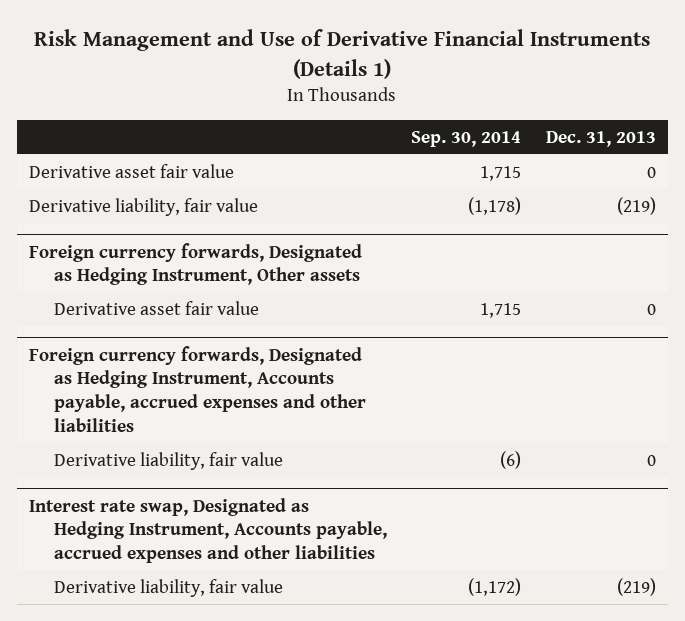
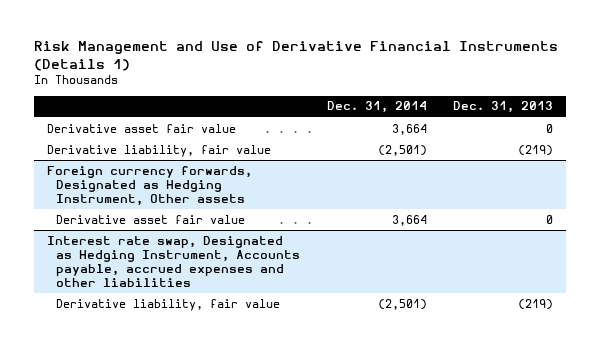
[411,130,522,147] Sep. 30, 2014 -> none
none -> [326,101,427,114] Dec. 31, 2014
[29,345,367,432] Foreign currency forwards, Designated as Hedging Instrument, Accounts payable, accrued expenses and other liabilities -> none
[54,451,284,470] Derivative liability, fair value -> none

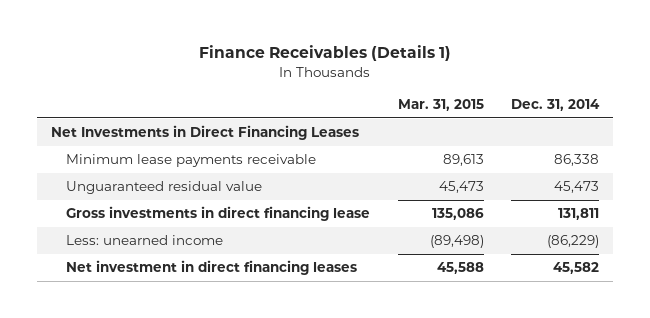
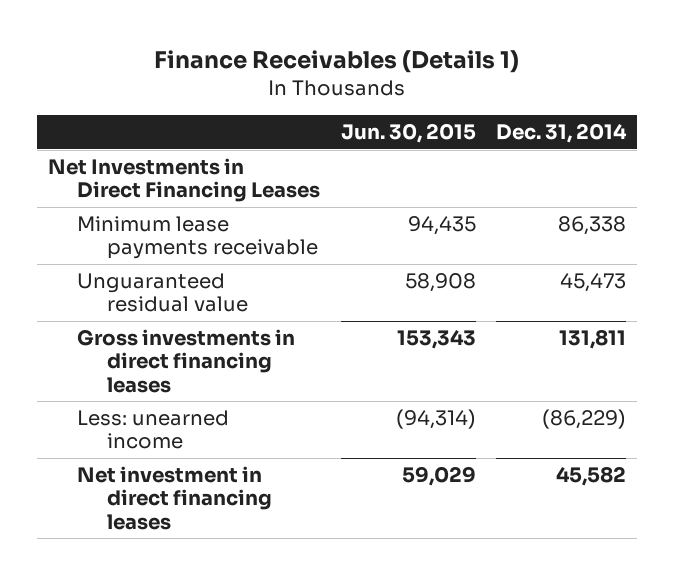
[397,98,484,111] Mar. 31, 2015 -> none
none -> [340,123,476,144] Jun. 30, 2015
[66,206,371,222] Gross investments in direct financing lease -> [77,329,296,393] Gross investments in direct financing leases

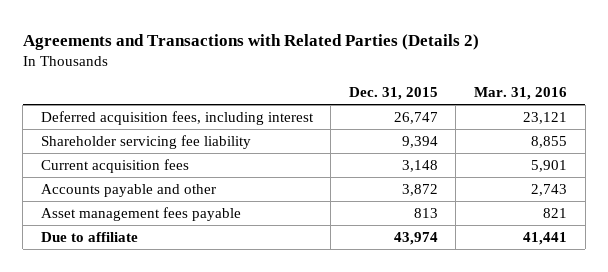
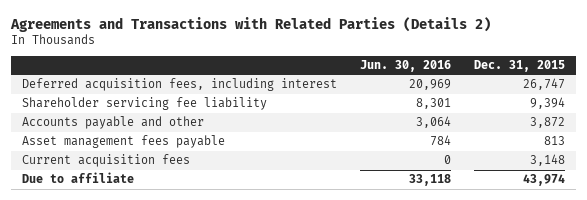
[474,87,568,101] Mar. 31, 2016 -> none
none -> [360,60,452,73] Jun. 30, 2016
[40,158,189,173] Current acquisition fees -> [22,154,191,168] Current acquisition fees

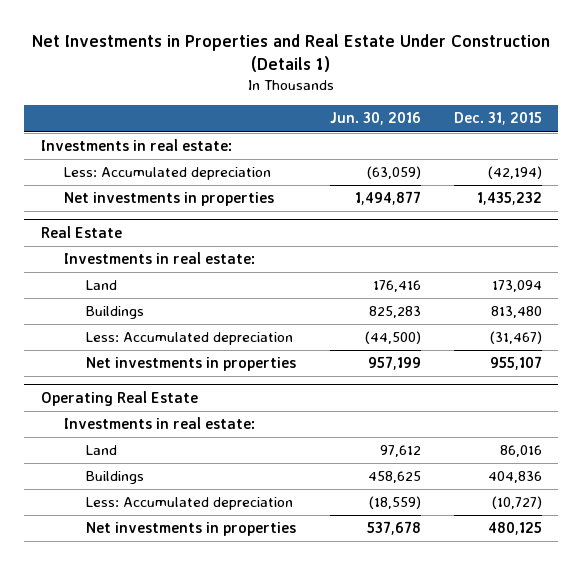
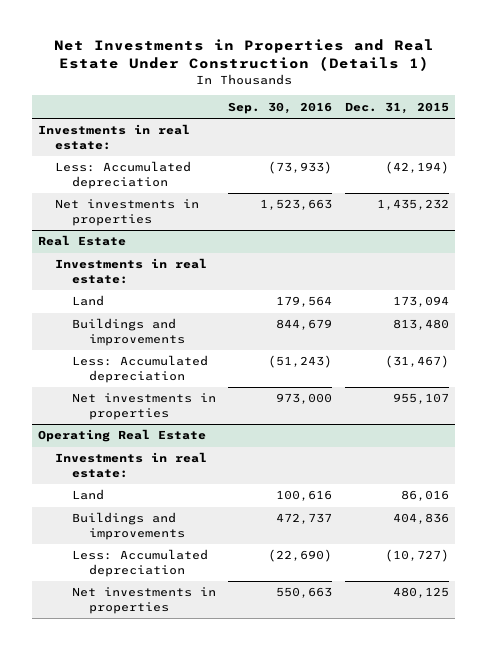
[329,112,421,126] Jun. 30, 2016 -> none
none -> [228,101,333,114] Sep. 30, 2016
[86,306,145,320] Buildings -> [71,318,185,346] Buildings and improvements
[86,471,145,485] Buildings -> [71,512,185,540] Buildings and improvements

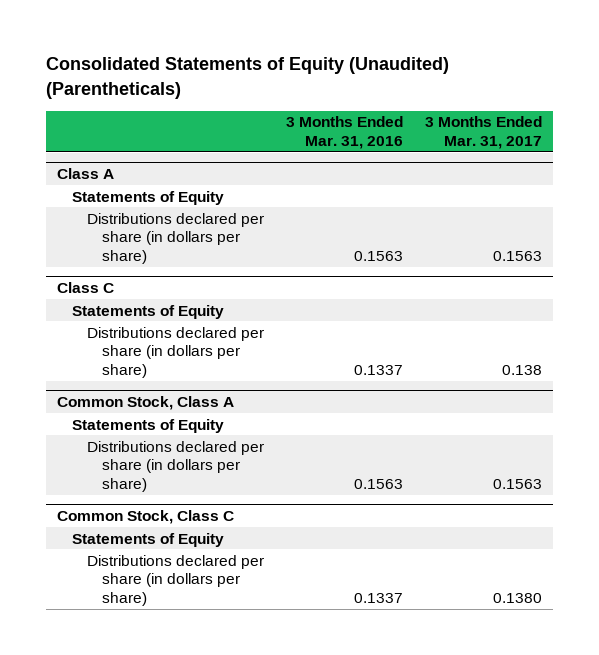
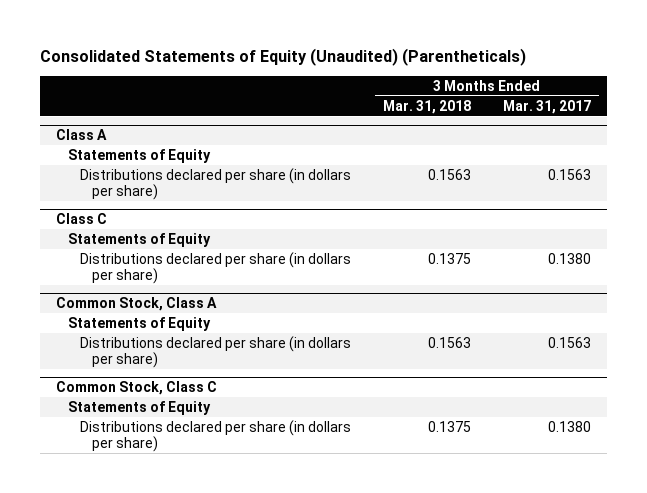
[286,116,404,149] 3 Months Ended Mar. 31, 2016 -> none
none -> [383,99,472,114] Mar. 31, 2018
[502,364,543,375] 0.138 -> [548,252,592,264] 0.1380

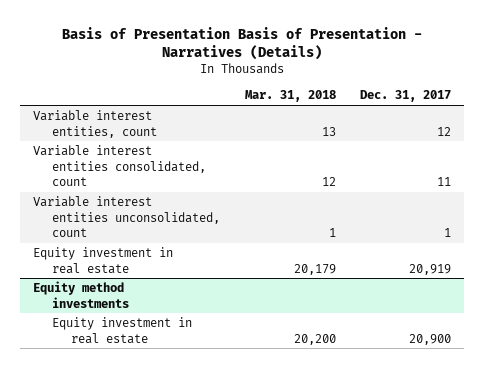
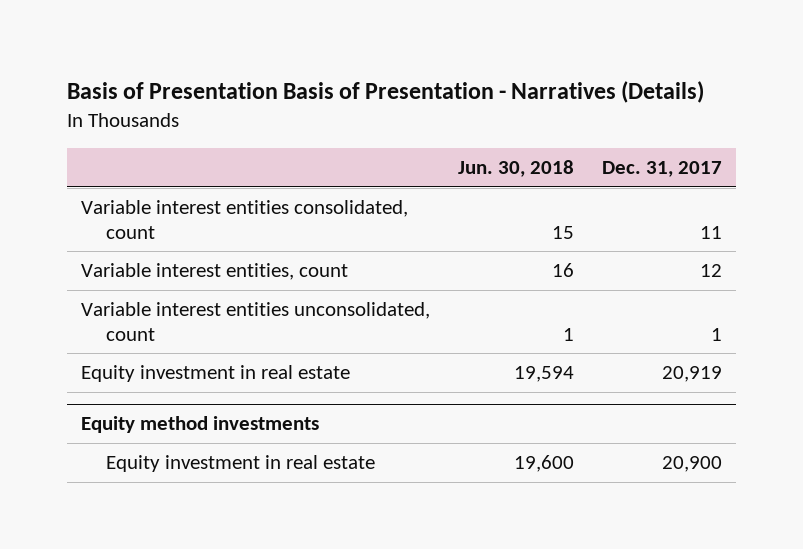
[244,90,336,103] Mar. 31, 2018 -> none
none -> [458,160,575,178] Jun. 30, 2018
[32,110,157,138] Variable interest entities, count -> [81,263,349,281] Variable interest entities, count

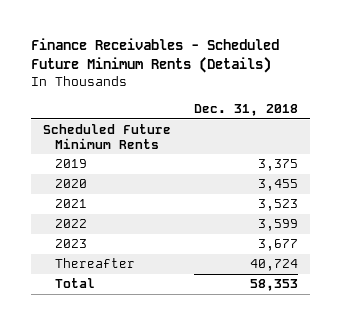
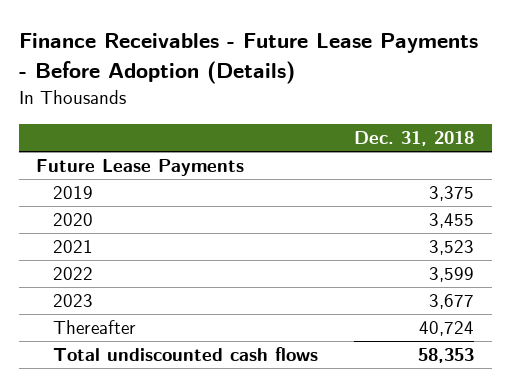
[31,38,280,74] Finance Receivables - Scheduled Future Minimum Rents (Details) -> [18,33,478,85] Finance Receivables - Future Lease Payments - Before Adoption (Details)
[42,124,171,149] Scheduled Future Minimum Rents -> [36,159,245,177] Future Lease Payments
[55,278,96,289] Total -> [53,347,319,362] Total undiscounted cash flows

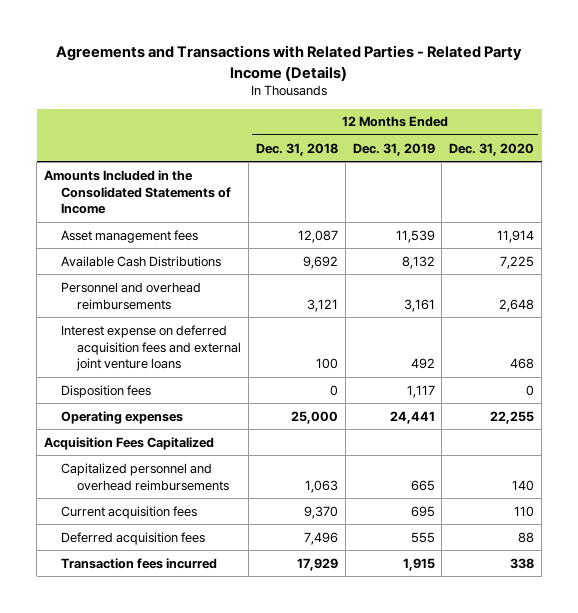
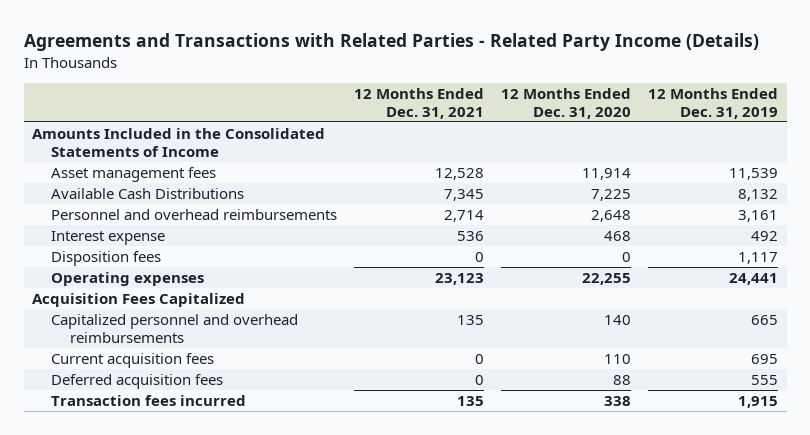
[255,142,338,156] Dec. 31, 2018 -> none
none -> [354,87,485,119] 12 Months Ended Dec. 31, 2021
[60,324,242,372] Interest expense on deferred acquisition fees and external joint venture loans -> [50,231,165,246] Interest expense

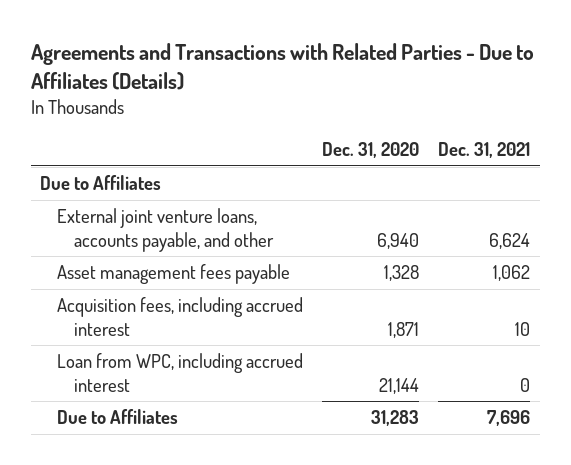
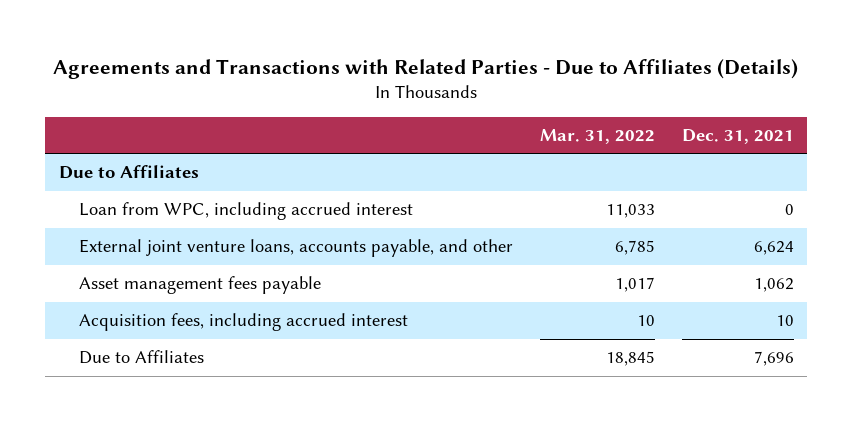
[322,142,420,159] Dec. 31, 2020 -> none
none -> [539,128,655,144] Mar. 31, 2022
[56,353,303,392] Loan from WPC, including accrued interest -> [79,202,414,221] Loan from WPC, including accrued interest

